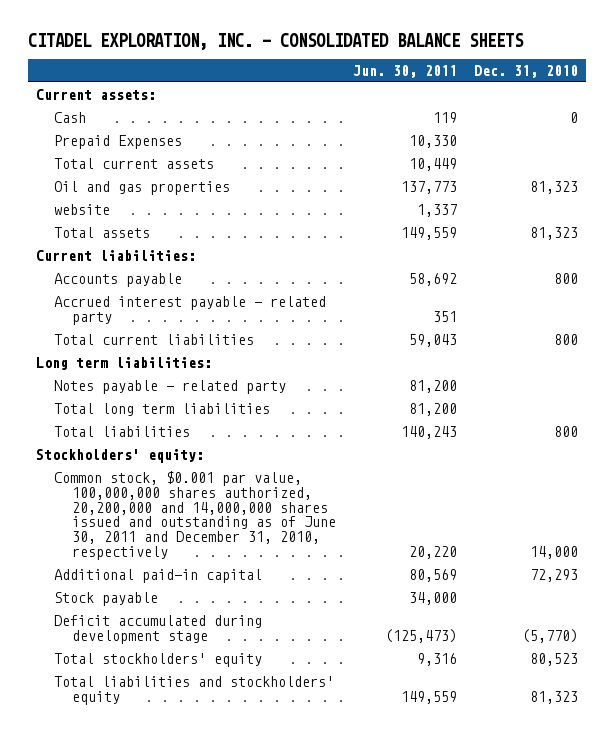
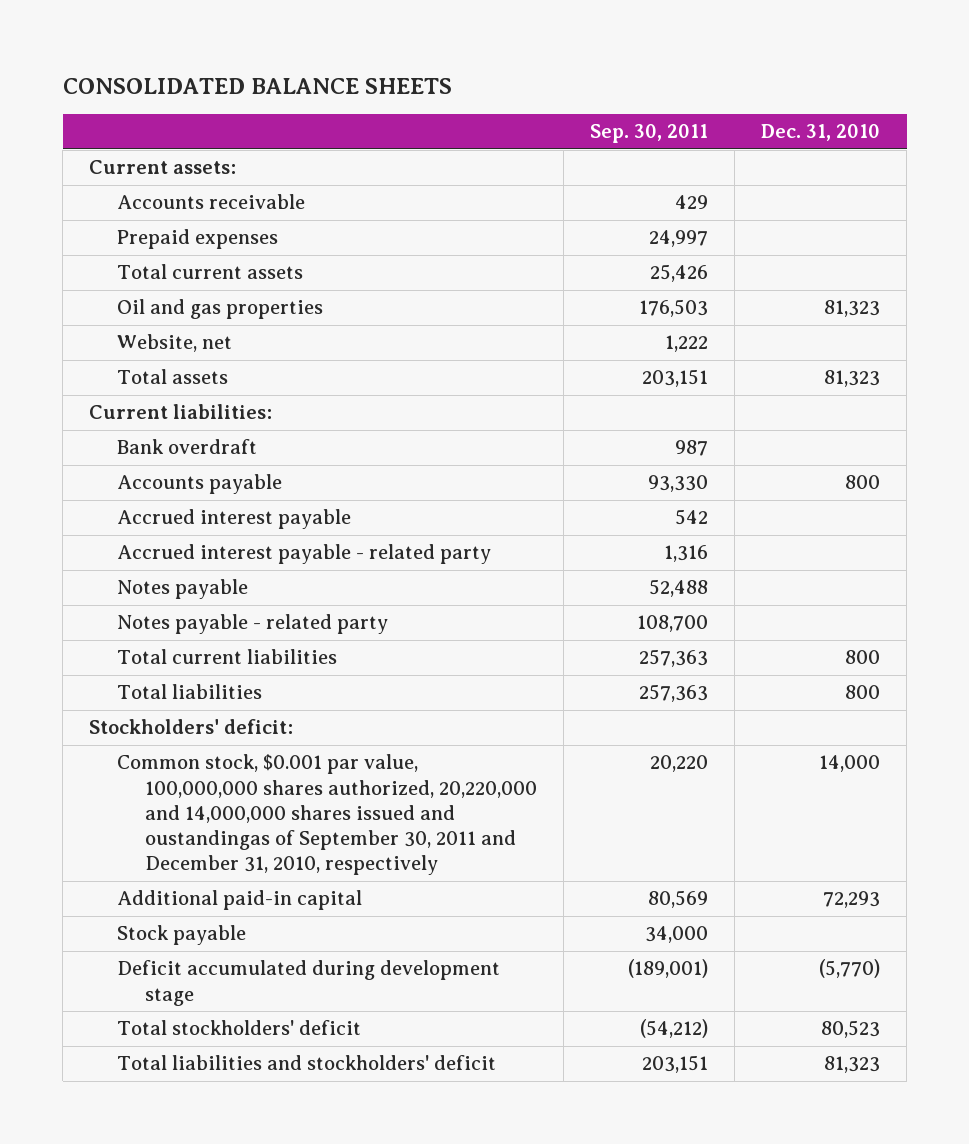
[27,32,524,50] CITADEL EXPLORATION, INC. - CONSOLIDATED BALANCE SHEETS -> [62,77,452,94] CONSOLIDATED BALANCE SHEETS
[353,64,458,78] Jun. 30, 2011 -> none
none -> [589,124,708,144] Sep. 30, 2011
[54,112,87,124] Cash -> none
none -> [116,194,305,210] Accounts receivable
[54,135,183,150] Prepaid Expenses -> [116,229,278,250] Prepaid expenses
[54,204,111,216] website -> [116,334,232,353] Website, net
none -> [116,439,257,455] Bank overdraft
none -> [116,509,351,530] Accrued interest payable
[36,357,213,371] Long term liabilities: -> none
none -> [116,579,248,600] Notes payable
[54,403,271,417] Total long term liabilities -> none
[54,334,255,346] Total current liabilities -> [116,649,337,665] Total current liabilities
[36,449,205,464] Stockholders' equity: -> none
none -> [89,719,294,735] Stockholders' deficit:
[54,471,337,560] Common stock, $0.001 par value, 100,000,000 shares authorized, 20,200,000 and 14,000,000 shares issued and outstanding as of June 30, 2011 and December 31, 2010, respectively -> [116,754,537,876] Common stock, $0.001 par value, 100,000,000 shares authorized, 20,220,000 and 14,000,000 shares issued and oustandingas of September 30, 2011 and December 31, 2010, respectively
[54,653,263,668] Total stockholders' equity -> [116,1020,361,1036] Total stockholders' deficit
[54,676,335,705] Total liabilities and stockholders' equity -> [116,1055,496,1071] Total liabilities and stockholders' deficit

